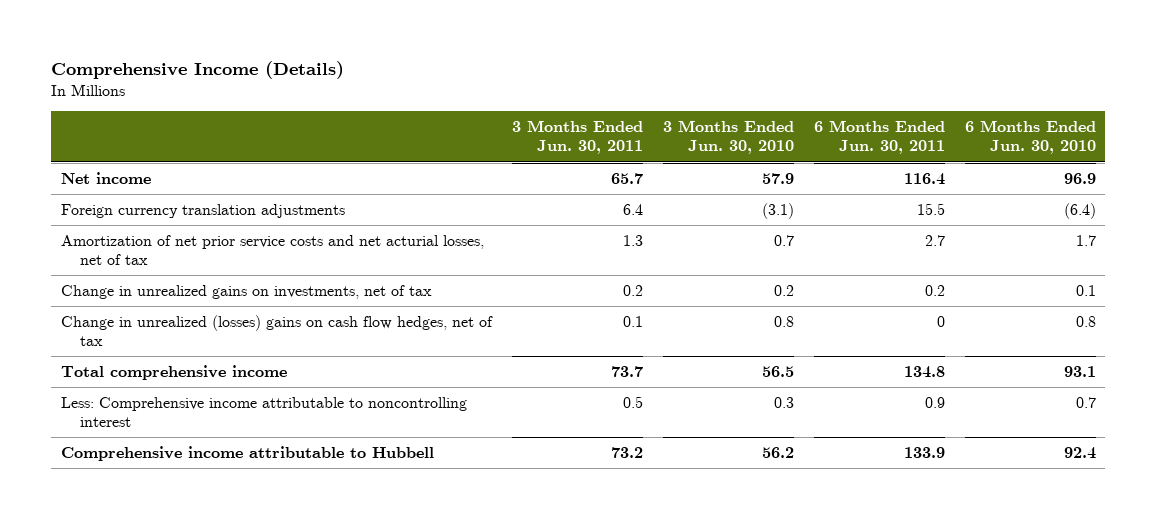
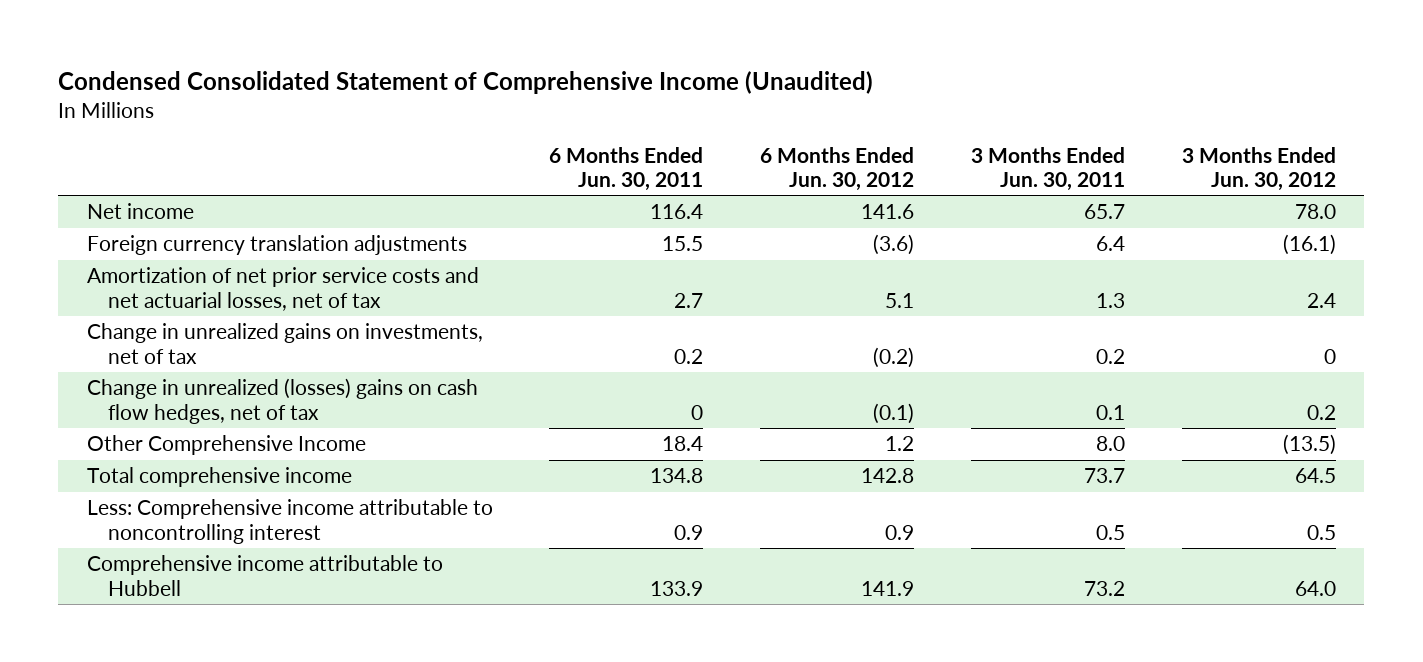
[51,60,345,79] Comprehensive Income (Details) -> [58,71,874,95] Condensed Consolidated Statement of Comprehensive Income (Unaudited)
[662,119,794,155] 3 Months Ended Jun. 30, 2010 -> none
[964,119,1096,155] 6 Months Ended Jun. 30, 2010 -> none
none -> [760,146,915,191] 6 Months Ended Jun. 30, 2012
none -> [1181,146,1336,191] 3 Months Ended Jun. 30, 2012
[61,234,485,266] Amortization of net prior service costs and net acturial losses, net of tax -> [86,267,479,311] Amortization of net prior service costs and net actuarial losses, net of tax
none -> [86,435,366,456] Other Comprehensive Income

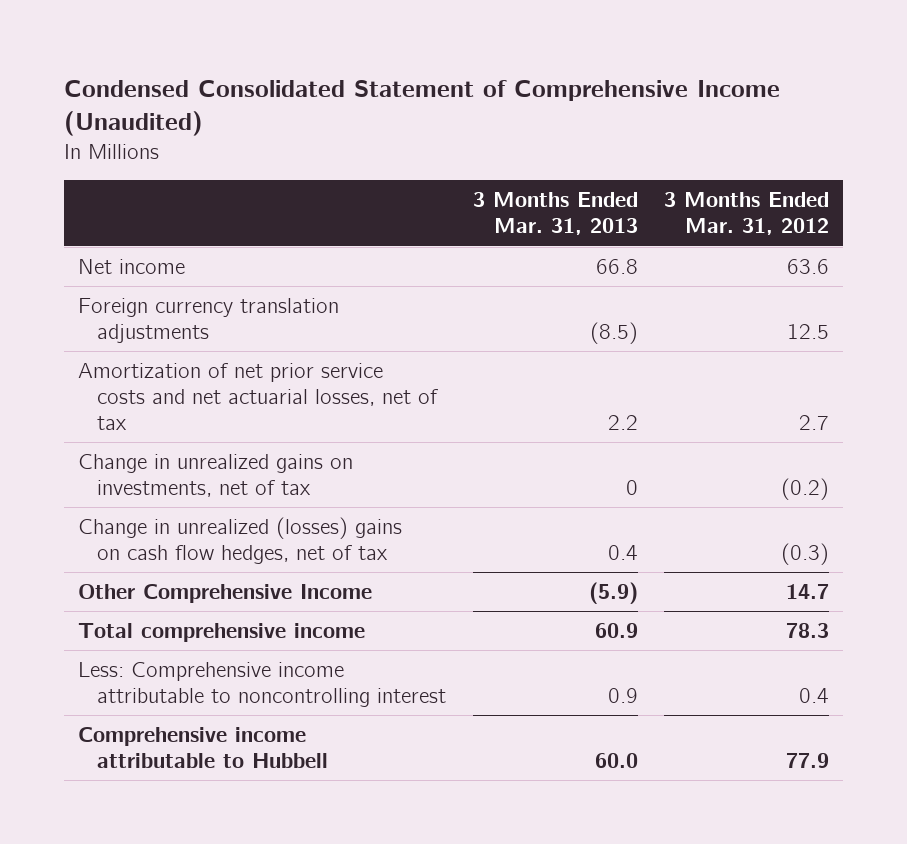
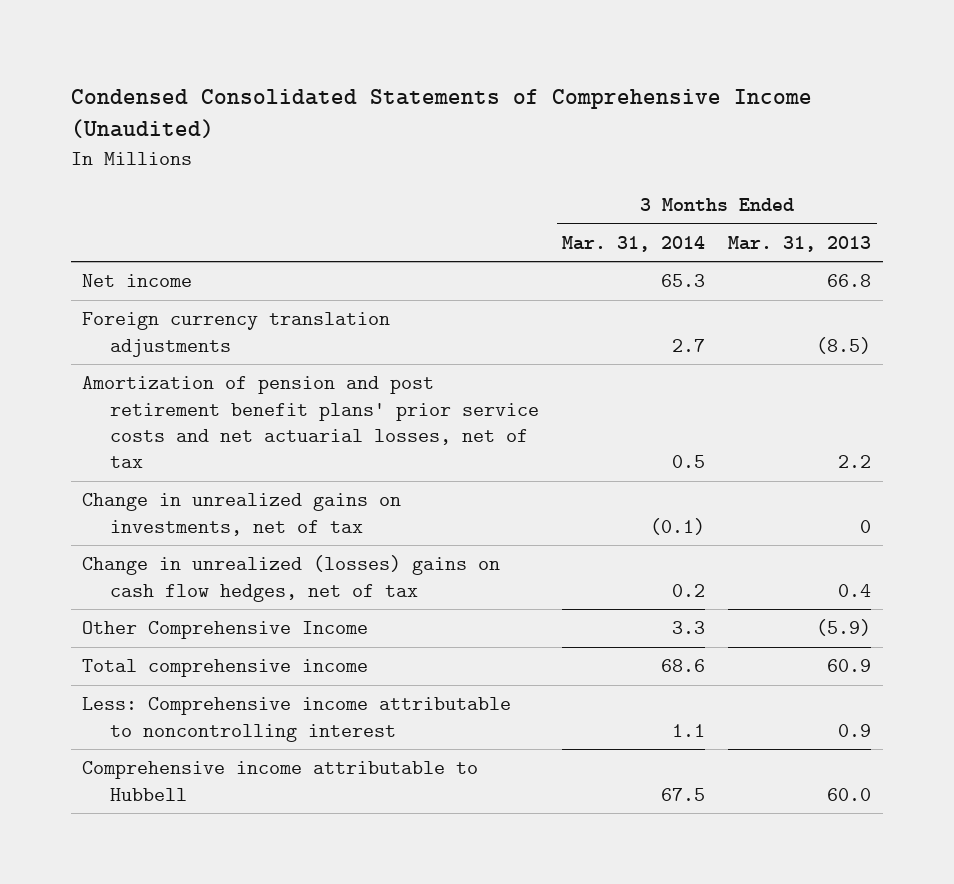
[64,80,781,137] Condensed Consolidated Statement of Comprehensive Income (Unaudited) -> [70,88,812,139] Condensed Consolidated Statements of Comprehensive Income (Unaudited)
[664,192,830,236] 3 Months Ended Mar. 31, 2012 -> none
none -> [562,235,706,252] Mar. 31, 2014
[77,362,438,431] Amortization of net prior service costs and net actuarial losses, net of tax -> [82,376,540,469] Amortization of pension and post retirement benefit plans' prior service costs and net actuarial losses, net of tax

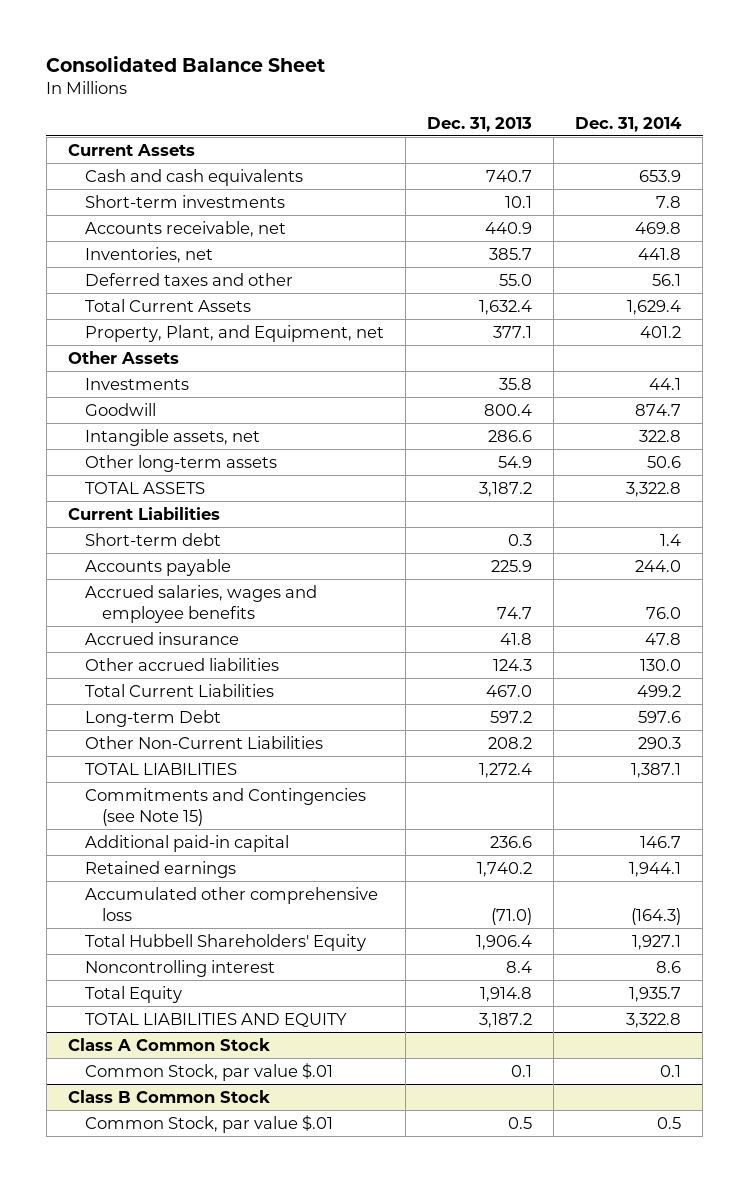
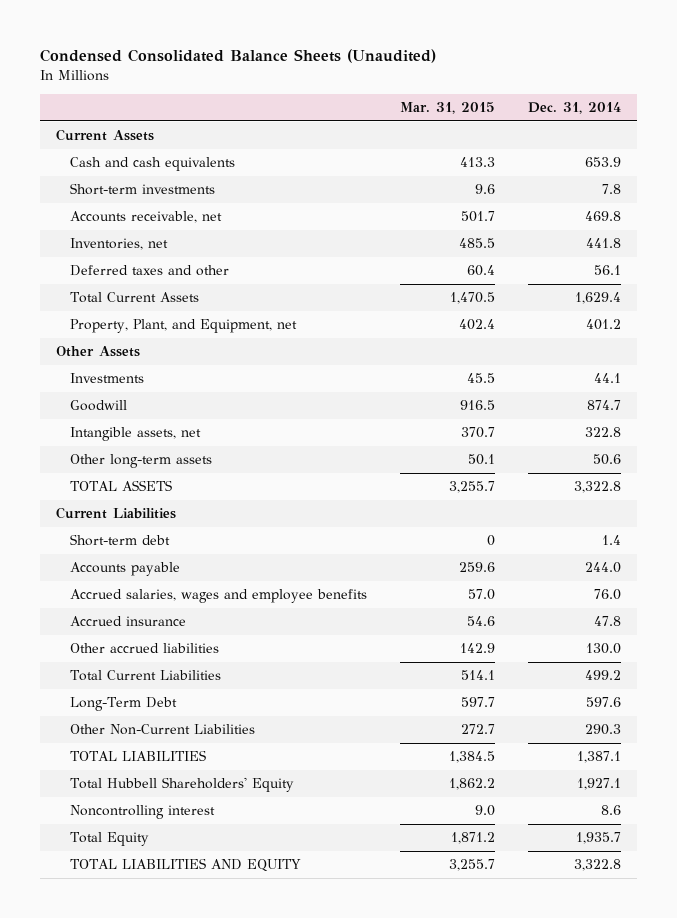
[46,55,326,72] Consolidated Balance Sheet -> [39,49,436,64] Condensed Consolidated Balance Sheets (Unaudited)
[426,116,532,132] Dec. 31, 2013 -> none
none -> [399,102,495,115] Mar. 31, 2015
[84,709,221,727] Long-term Debt -> [69,697,177,712] Long-Term Debt
[84,787,366,826] Commitments and Contingencies (see Note 15) -> none
[84,834,289,852] Additional paid-in capital -> none
[84,860,236,878] Retained earnings -> none
[84,886,378,921] Accumulated other comprehensive loss -> none
[67,1037,270,1051] Class A Common Stock -> none
[84,1062,333,1081] Common Stock, par value $.01 -> none
[67,1089,270,1103] Class B Common Stock -> none
[84,1114,333,1133] Common Stock, par value $.01 -> none

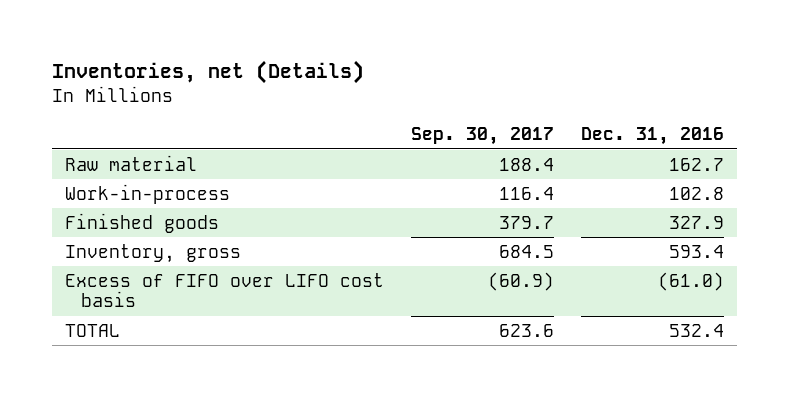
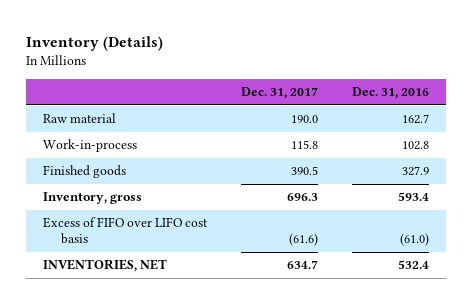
[51,60,364,85] Inventories, net (Details) -> [26,36,164,52] Inventory (Details)
[410,126,554,145] Sep. 30, 2017 -> none
none -> [240,86,318,99] Dec. 31, 2017
[64,323,120,337] TOTAL -> [43,259,168,273] INVENTORIES, NET

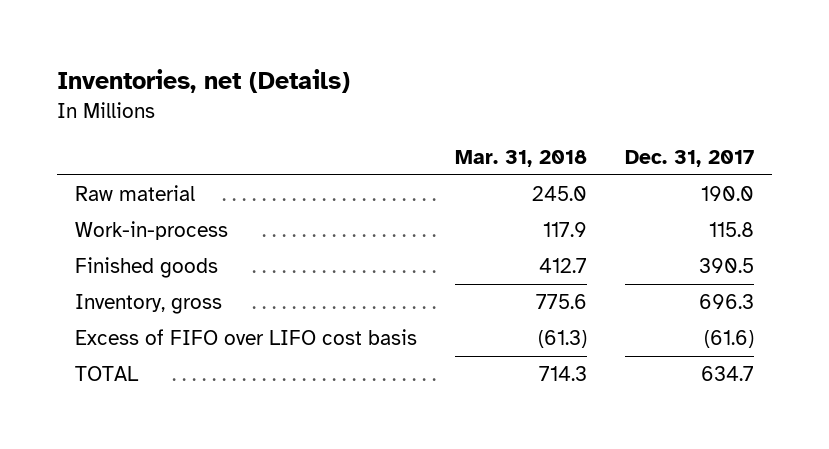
[26,36,164,52] Inventory (Details) -> [56,69,350,94] Inventories, net (Details)
[351,86,429,99] Dec. 31, 2016 -> none
none -> [454,149,587,167] Mar. 31, 2018
[43,259,168,273] INVENTORIES, NET -> [75,365,140,381] TOTAL

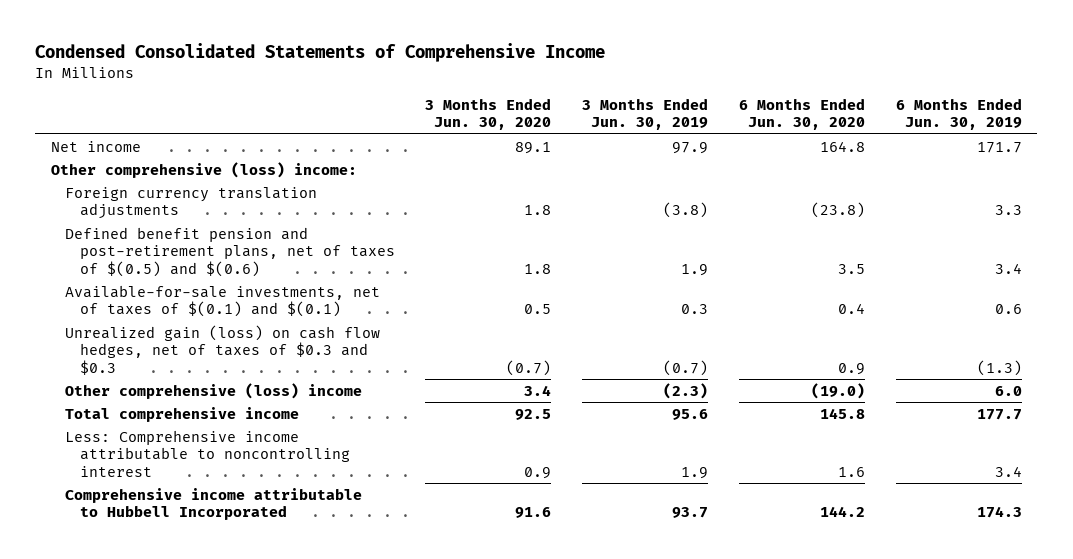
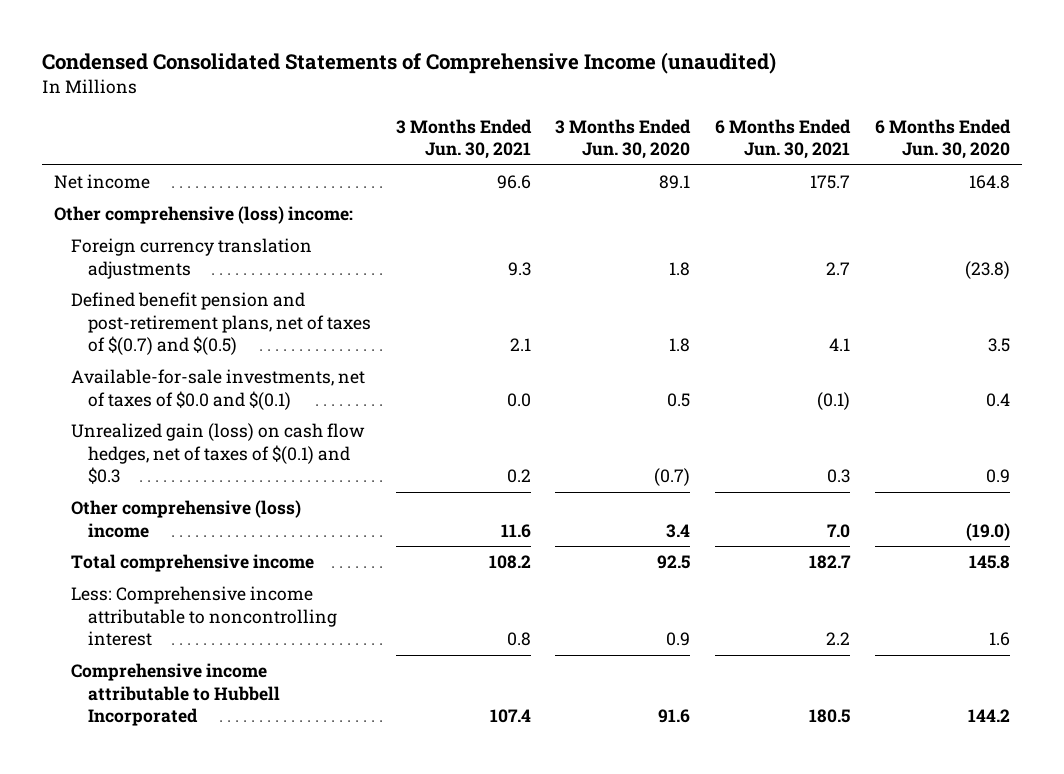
[35,43,606,63] Condensed Consolidated Statements of Comprehensive Income -> [41,51,776,74] Condensed Consolidated Statements of Comprehensive Income (unaudited)
[582,97,709,131] 3 Months Ended Jun. 30, 2019 -> none
[895,97,1022,131] 6 Months Ended Jun. 30, 2019 -> none
none -> [395,118,532,160] 3 Months Ended Jun. 30, 2021
none -> [715,118,852,160] 6 Months Ended Jun. 30, 2021
[65,226,395,277] Defined benefit pension and post-retirement plans, net of taxes of $(0.5) and $(0.6) -> [70,292,371,356] Defined benefit pension and post-retirement plans, net of taxes of $(0.7) and $(0.5)
[65,284,381,318] Available-for-sale investments, net of taxes of $(0.1) and $(0.1) -> [70,369,365,410] Available-for-sale investments, net of taxes of $0.0 and $(0.1)
[65,324,381,375] Unrealized gain (loss) on cash flow hedges, net of taxes of $0.3 and $0.3 -> [70,423,365,485] Unrealized gain (loss) on cash flow hedges, net of taxes of $(0.1) and $0.3

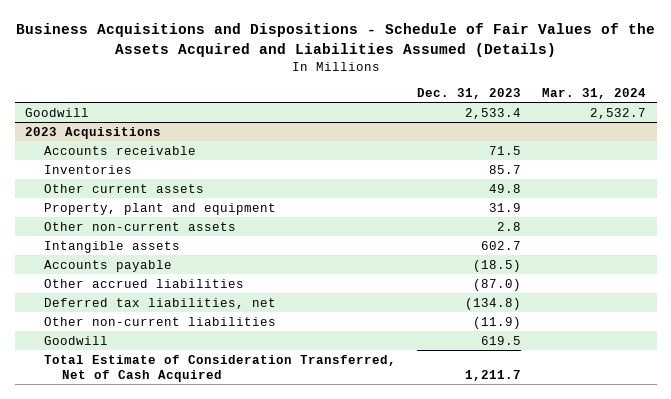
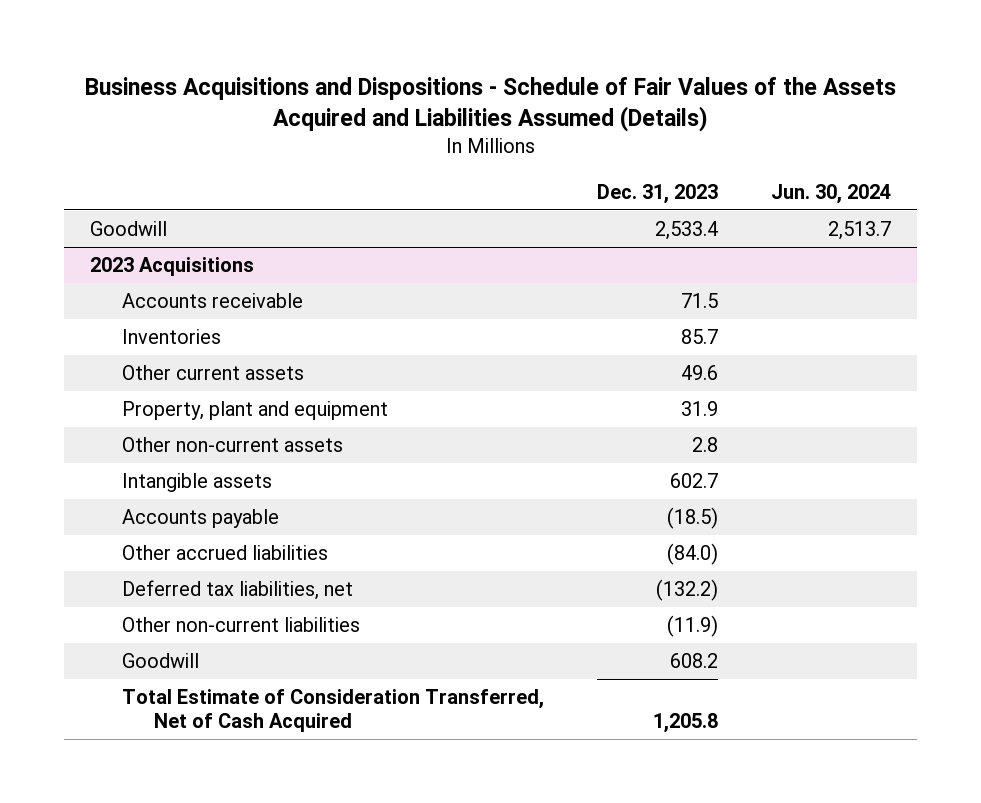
[542,88,647,100] Mar. 31, 2024 -> none
none -> [770,183,891,204] Jun. 30, 2024
[488,183,521,193] 49.8 -> [681,365,719,381] 49.6
[472,278,521,291] (87.0) -> [667,543,719,566] (84.0)
[464,297,521,310] (134.8) -> [656,579,719,602] (132.2)
[480,335,521,345] 619.5 -> [670,653,719,669] 608.2
[464,370,521,382] 1,211.7 -> [653,713,719,734] 1,205.8

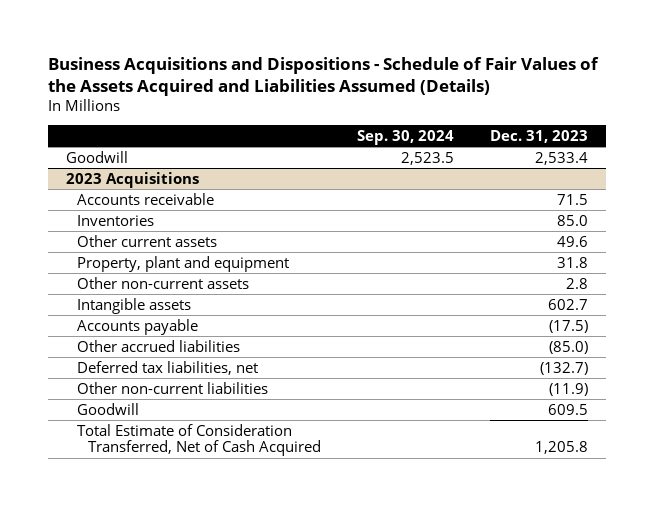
[770,183,891,204] Jun. 30, 2024 -> none
none -> [357,129,455,145] Sep. 30, 2024
[681,329,719,345] 85.7 -> [557,214,589,226] 85.0
[681,401,719,417] 31.9 -> [557,256,589,268] 31.8
[667,507,719,530] (18.5) -> [549,319,589,333] (17.5)
[667,543,719,566] (84.0) -> [549,340,589,354] (85.0)
[656,579,719,602] (132.2) -> [540,361,589,375] (132.7)
[670,653,719,669] 608.2 -> [548,403,589,415] 609.5

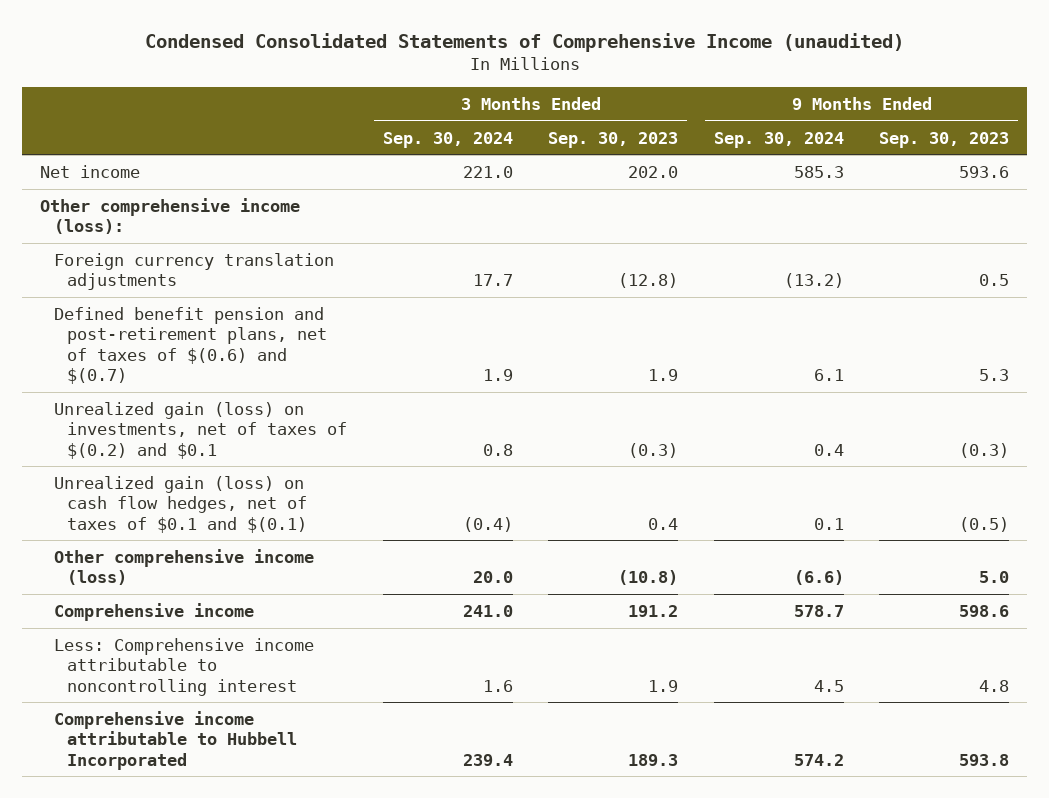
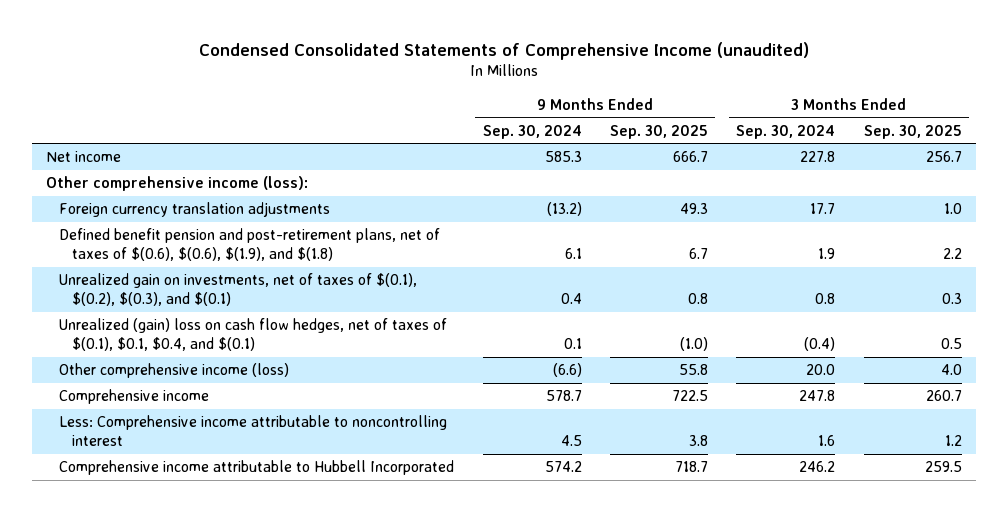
[548,131,679,148] Sep. 30, 2023 -> none
[879,131,1010,148] Sep. 30, 2023 -> none
none -> [609,124,708,139] Sep. 30, 2025
none -> [863,124,962,139] Sep. 30, 2025
[462,165,513,178] 221.0 -> [800,151,836,163] 227.8
[53,306,328,385] Defined benefit pension and post-retirement plans, net of taxes of $(0.6) and $(0.7) -> [59,228,441,262] Defined benefit pension and post-retirement plans, net of taxes of $(0.6), $(0.6), $(1.9), and $(1.8)
[53,401,348,459] Unrealized gain (loss) on investments, net of taxes of $(0.2) and $0.1 -> [59,273,418,307] Unrealized gain on investments, net of taxes of $(0.1), $(0.2), $(0.3), and $(0.1)
[53,475,308,533] Unrealized gain (loss) on cash flow hedges, net of taxes of $0.1 and $(0.1) -> [59,318,448,352] Unrealized (gain) loss on cash flow hedges, net of taxes of $(0.1), $0.1, $0.4, and $(0.1)
[462,604,513,617] 241.0 -> [799,390,836,402] 247.8
[462,753,513,766] 239.4 -> [799,461,836,473] 246.2

